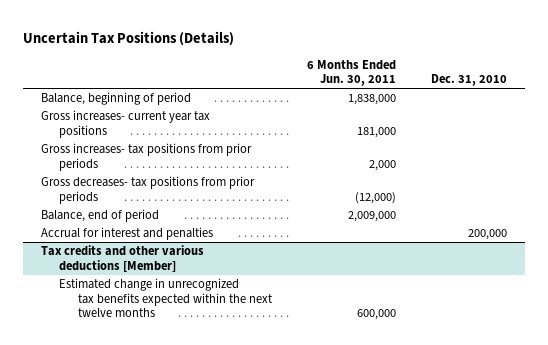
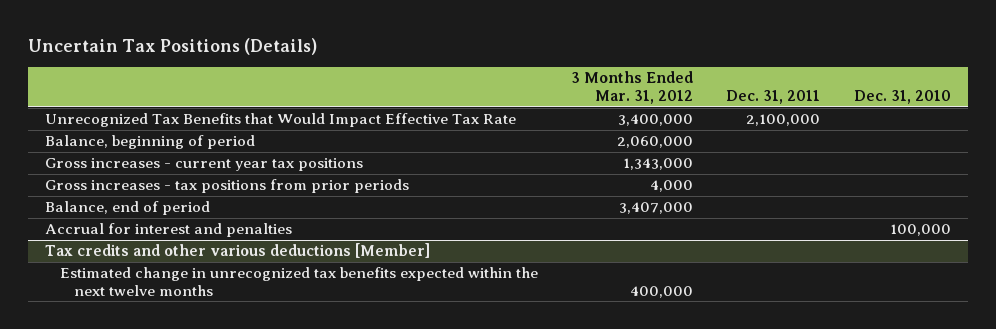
[306,59,396,87] 6 Months Ended Jun. 30, 2011 -> none
none -> [571,71,694,105] 3 Months Ended Mar. 31, 2012
none -> [726,90,821,105] Dec. 31, 2011
none -> [44,113,516,128] Unrecognized Tax Benefits that Would Impact Effective Tax Rate
[41,176,256,204] Gross decreases- tax positions from prior periods -> none
[41,110,211,138] Gross increases- current year tax positions -> [44,158,363,172] Gross increases - current year tax positions
[41,143,253,171] Gross increases- tax positions from prior periods -> [44,179,409,194] Gross increases - tax positions from prior periods
[468,229,508,241] 200,000 -> [889,224,951,237] 100,000

